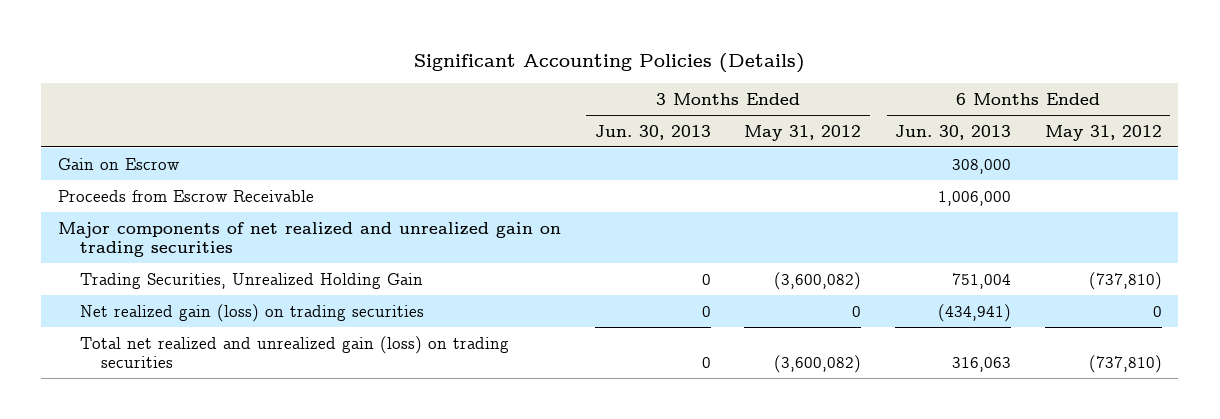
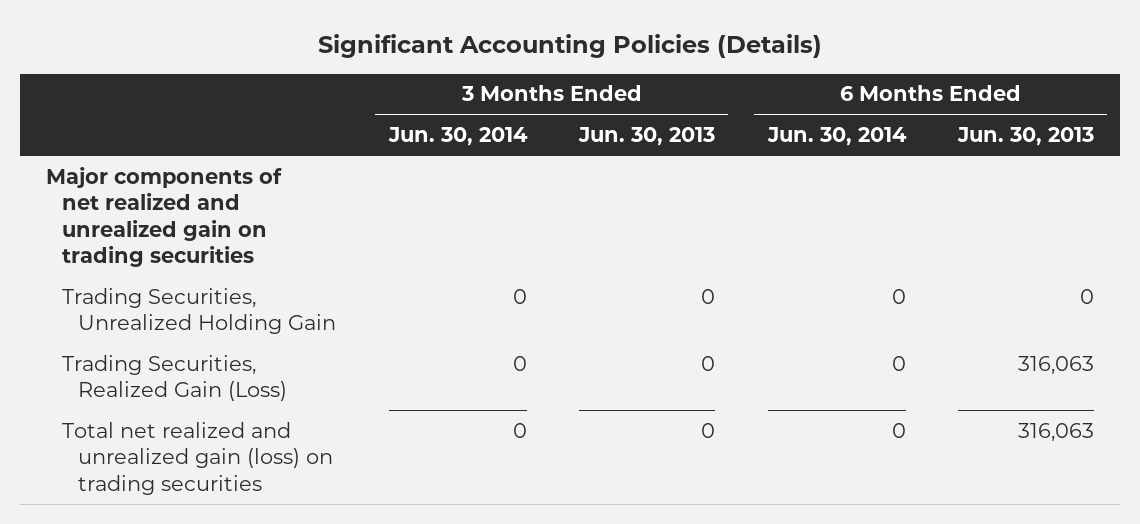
[744,124,862,141] May 31, 2012 -> none
[1044,124,1162,141] May 31, 2012 -> none
none -> [387,127,528,147] Jun. 30, 2014
none -> [766,127,907,147] Jun. 30, 2014
[58,157,181,170] Gain on Escrow -> none
[58,189,315,202] Proceeds from Escrow Receivable -> none
[952,272,1012,289] 751,004 -> [1080,288,1095,304] 0
[79,303,424,322] Net realized gain (loss) on trading securities -> [62,354,288,402] Trading Securities, Realized Gain (Loss)
[938,303,1012,322] (434,941) -> [1018,355,1095,375] 316,063

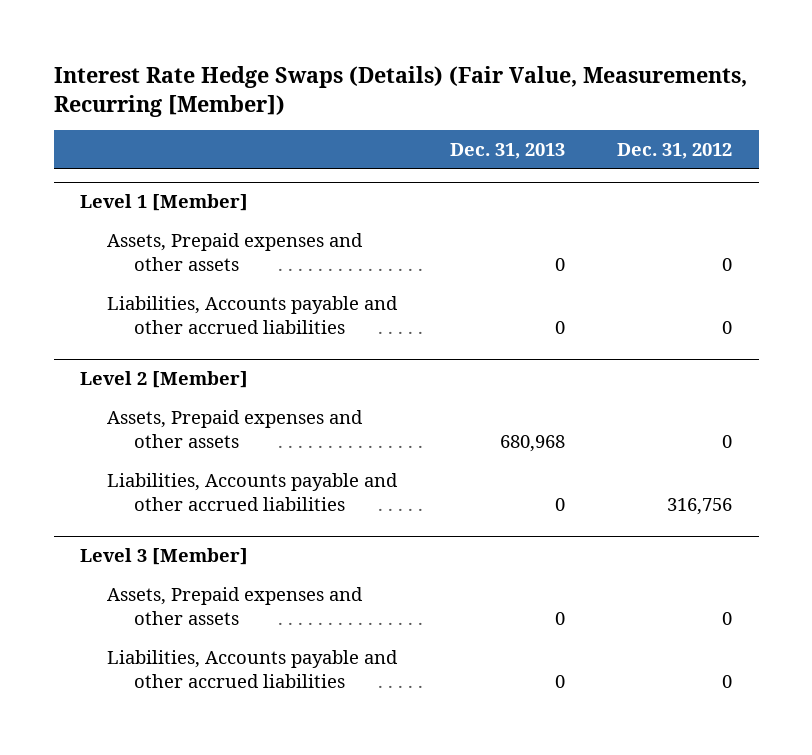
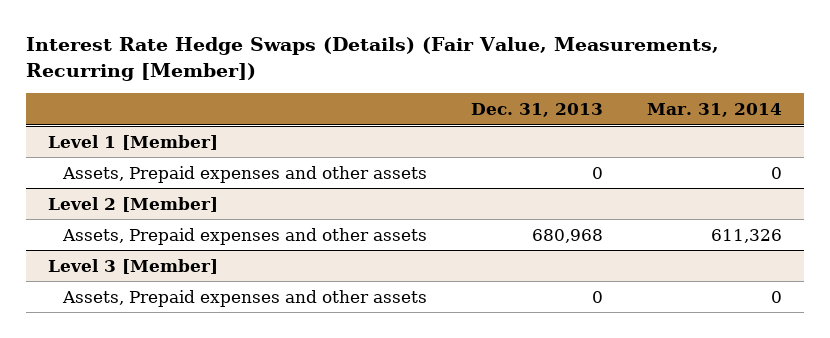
[617,143,733,160] Dec. 31, 2012 -> none
none -> [647,103,783,118] Mar. 31, 2014
[106,296,398,335] Liabilities, Accounts payable and other accrued liabilities -> none
[106,473,398,512] Liabilities, Accounts payable and other accrued liabilities -> none
[106,650,398,689] Liabilities, Accounts payable and other accrued liabilities -> none

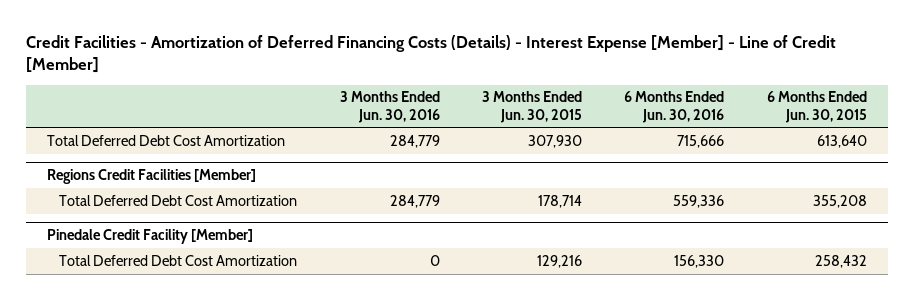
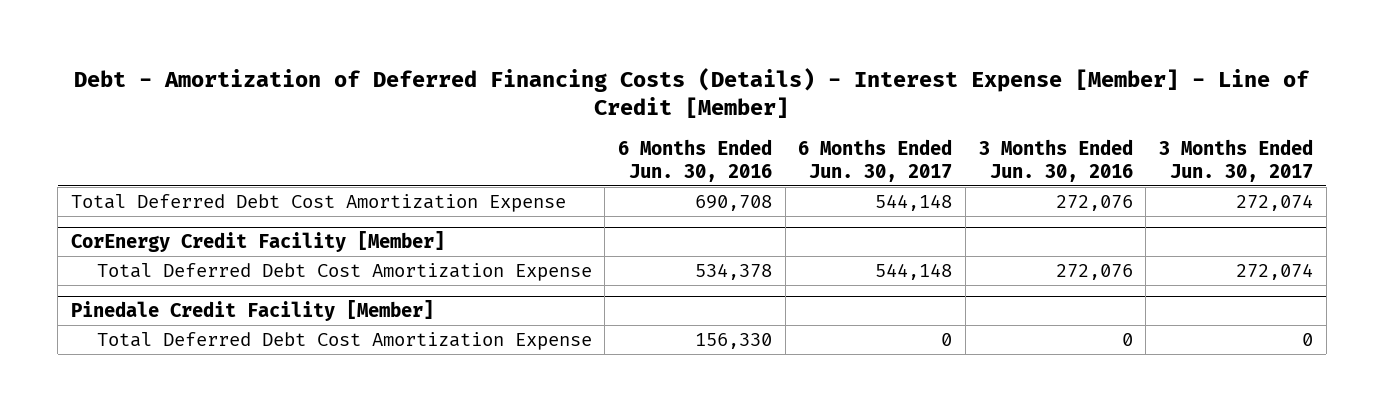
[25,34,836,74] Credit Facilities - Amortization of Deferred Financing Costs (Details) - Interest Expense [Member] - Line of Credit [Member] -> [73,67,1310,119] Debt - Amortization of Deferred Financing Costs (Details) - Interest Expense [Member] - Line of Credit [Member]
[482,91,583,123] 3 Months Ended Jun. 30, 2015 -> none
[766,91,867,123] 6 Months Ended Jun. 30, 2015 -> none
none -> [798,139,953,182] 6 Months Ended Jun. 30, 2017
none -> [1159,139,1314,182] 3 Months Ended Jun. 30, 2017
[46,134,285,146] Total Deferred Debt Cost Amortization -> [70,194,566,213] Total Deferred Debt Cost Amortization Expense
[389,134,440,148] 284,779 -> [1055,195,1133,212] 272,076
[677,134,725,148] 715,666 -> [694,195,772,212] 690,708
[46,169,256,185] Regions Credit Facilities [Member] -> [70,231,445,253] CorEnergy Credit Facility [Member]
[59,194,298,206] Total Deferred Debt Cost Amortization -> [96,263,592,282] Total Deferred Debt Cost Amortization Expense
[389,194,440,208] 284,779 -> [1055,264,1133,281] 272,076
[673,194,725,208] 559,336 -> [694,263,772,281] 534,378
[59,254,298,266] Total Deferred Debt Cost Amortization -> [96,332,592,351] Total Deferred Debt Cost Amortization Expense

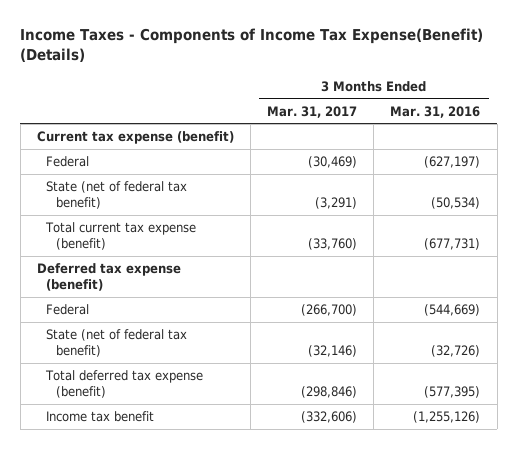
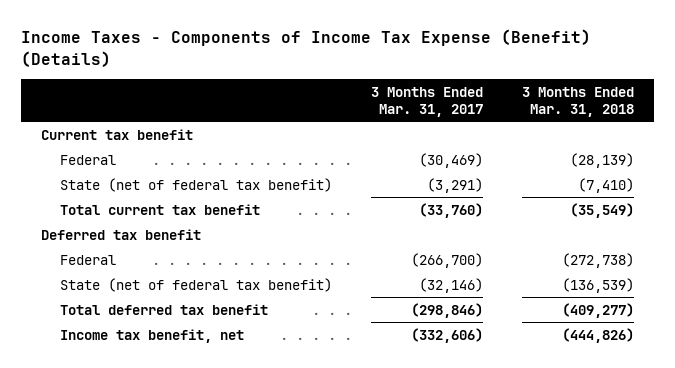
[20,28,484,63] Income Taxes - Components of Income Tax Expense(Benefit) (Details) -> [21,29,592,68] Income Taxes - Components of Income Tax Expense (Benefit) (Details)
[390,105,481,118] Mar. 31, 2016 -> none
none -> [522,86,635,117] 3 Months Ended Mar. 31, 2018
[37,131,235,145] Current tax expense (benefit) -> [40,128,193,140] Current tax benefit
[45,222,197,250] Total current tax expense (benefit) -> [60,203,261,215] Total current tax benefit
[37,263,182,291] Deferred tax expense (benefit) -> [40,228,201,240] Deferred tax benefit
[45,370,204,398] Total deferred tax expense (benefit) -> [60,303,269,315] Total deferred tax benefit
[46,411,155,423] Income tax benefit -> [60,328,245,343] Income tax benefit, net

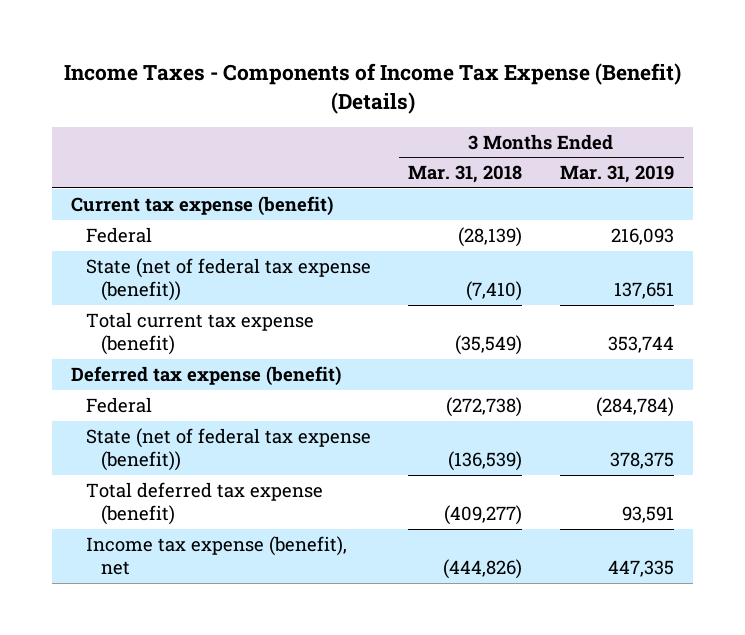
[371,86,484,117] 3 Months Ended Mar. 31, 2017 -> none
none -> [560,165,675,184] Mar. 31, 2019
[40,128,193,140] Current tax benefit -> [70,195,333,216] Current tax expense (benefit)
[60,177,333,192] State (net of federal tax benefit) -> [85,257,371,302] State (net of federal tax expense (benefit))
[60,203,261,215] Total current tax benefit -> [85,311,314,356] Total current tax expense (benefit)
[40,228,201,240] Deferred tax benefit -> [70,365,341,386] Deferred tax expense (benefit)
[60,277,333,292] State (net of federal tax benefit) -> [85,427,371,472] State (net of federal tax expense (benefit))
[60,303,269,315] Total deferred tax benefit -> [85,481,323,526] Total deferred tax expense (benefit)
[60,328,245,343] Income tax benefit, net -> [85,535,347,576] Income tax expense (benefit), net

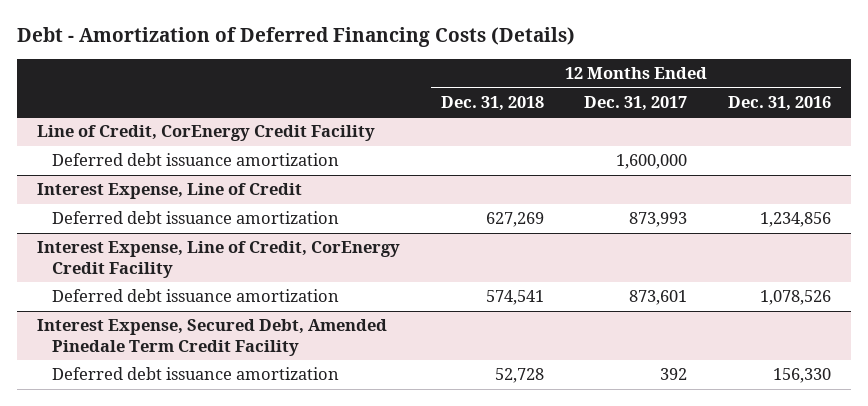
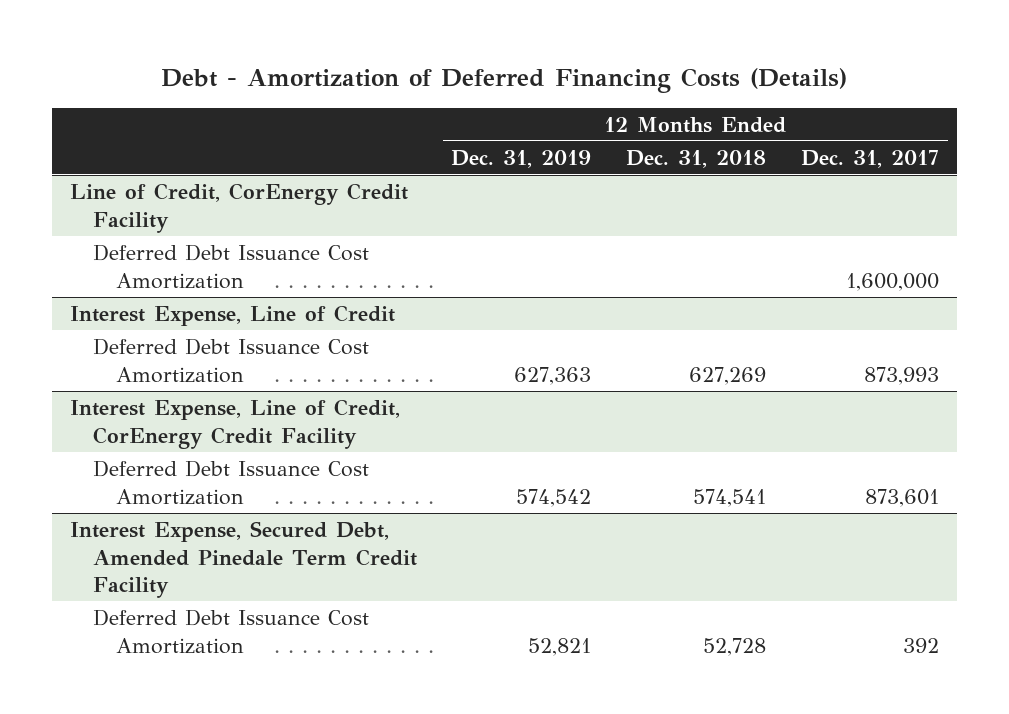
[727,95,831,111] Dec. 31, 2016 -> none
none -> [451,149,592,168] Dec. 31, 2019
[52,153,340,167] Deferred debt issuance amortization -> [92,244,369,289] Deferred Debt Issuance Cost Amortization
[52,211,340,225] Deferred debt issuance amortization -> [92,338,369,383] Deferred Debt Issuance Cost Amortization
[52,289,340,303] Deferred debt issuance amortization -> [92,460,369,505] Deferred Debt Issuance Cost Amortization
[52,367,340,381] Deferred debt issuance amortization -> [92,609,369,654] Deferred Debt Issuance Cost Amortization

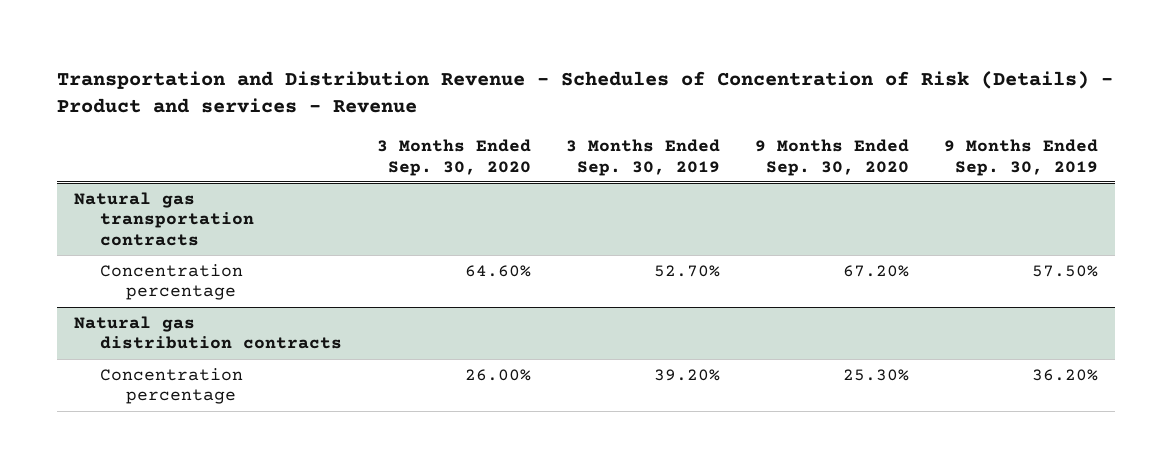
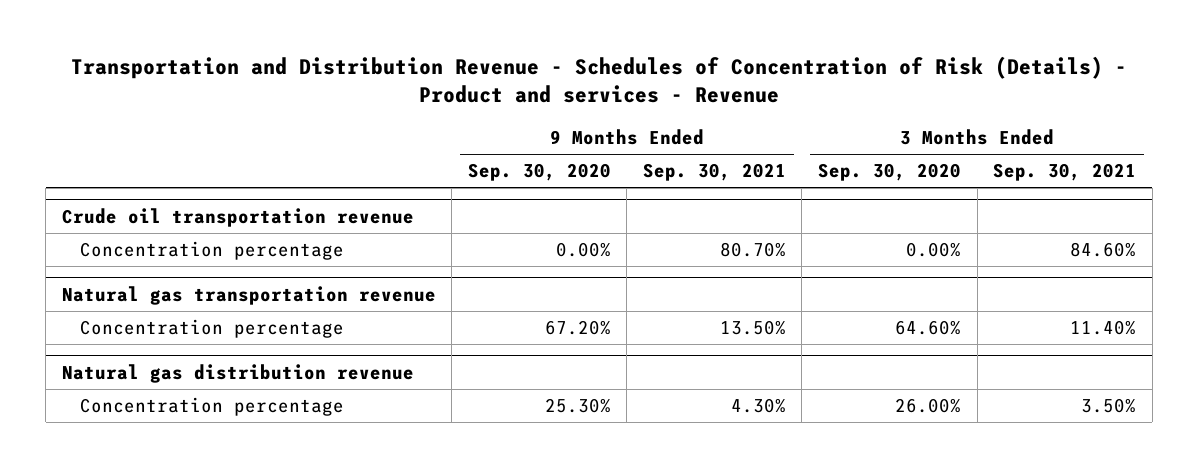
[565,138,720,176] 3 Months Ended Sep. 30, 2019 -> none
[943,138,1098,176] 9 Months Ended Sep. 30, 2019 -> none
none -> [642,163,786,182] Sep. 30, 2021
none -> [993,163,1137,182] Sep. 30, 2021
none -> [61,207,414,227] Crude oil transportation revenue
none -> [80,241,345,261] Concentration percentage
[74,191,255,247] Natural gas transportation contracts -> [61,285,436,305] Natural gas transportation revenue
[74,315,343,350] Natural gas distribution contracts -> [61,363,414,383] Natural gas distribution revenue

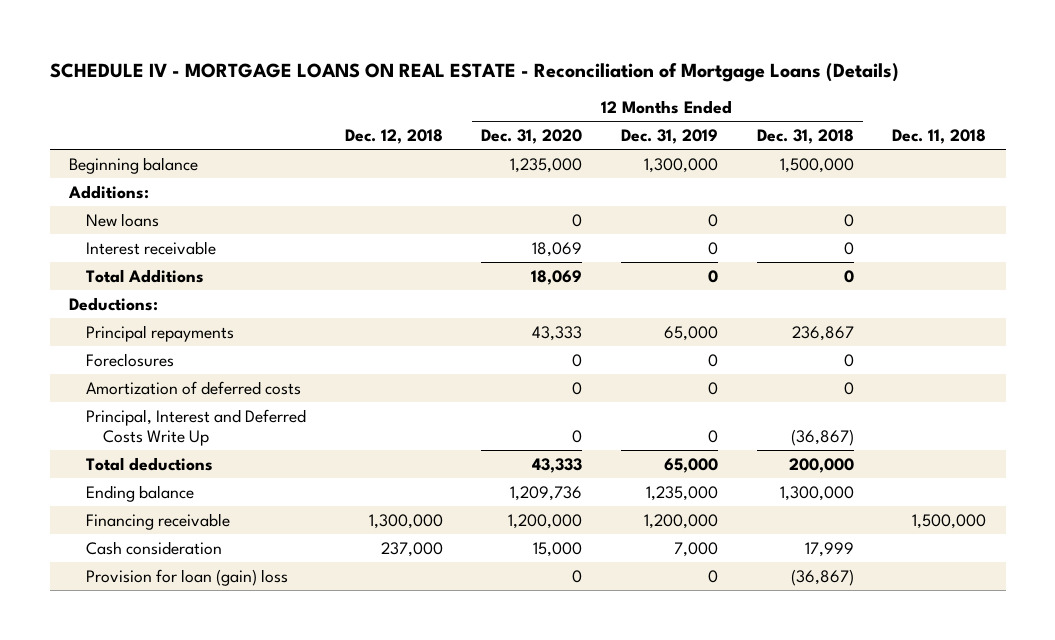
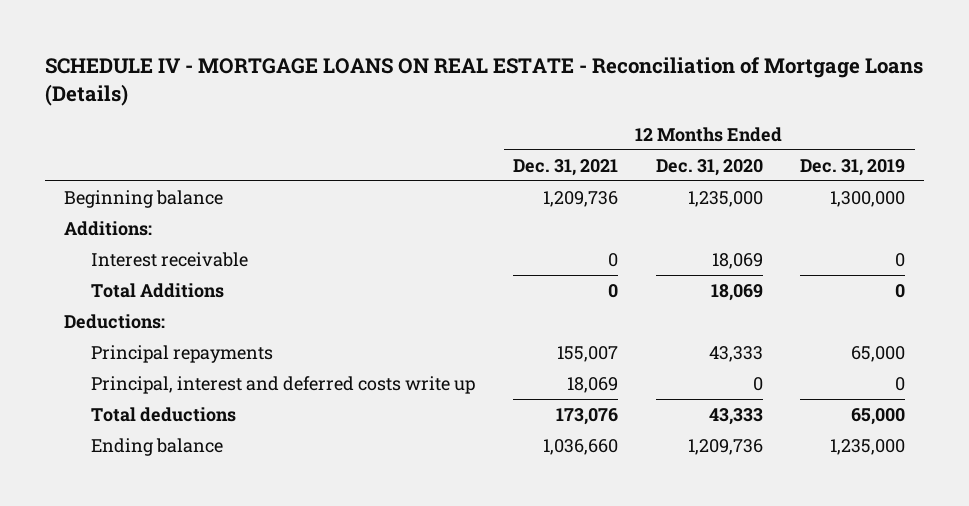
[344,129,443,145] Dec. 12, 2018 -> none
[756,129,854,145] Dec. 31, 2018 -> none
[892,129,987,145] Dec. 11, 2018 -> none
none -> [512,158,618,176] Dec. 31, 2021
[85,212,159,227] New loans -> none
[85,352,174,367] Foreclosures -> none
[85,380,301,395] Amortization of deferred costs -> none
[85,408,306,446] Principal, Interest and Deferred Costs Write Up -> [91,375,476,394] Principal, interest and deferred costs write up
[85,512,230,530] Financing receivable -> none
[85,540,222,555] Cash consideration -> none
[85,568,288,586] Provision for loan (gain) loss -> none

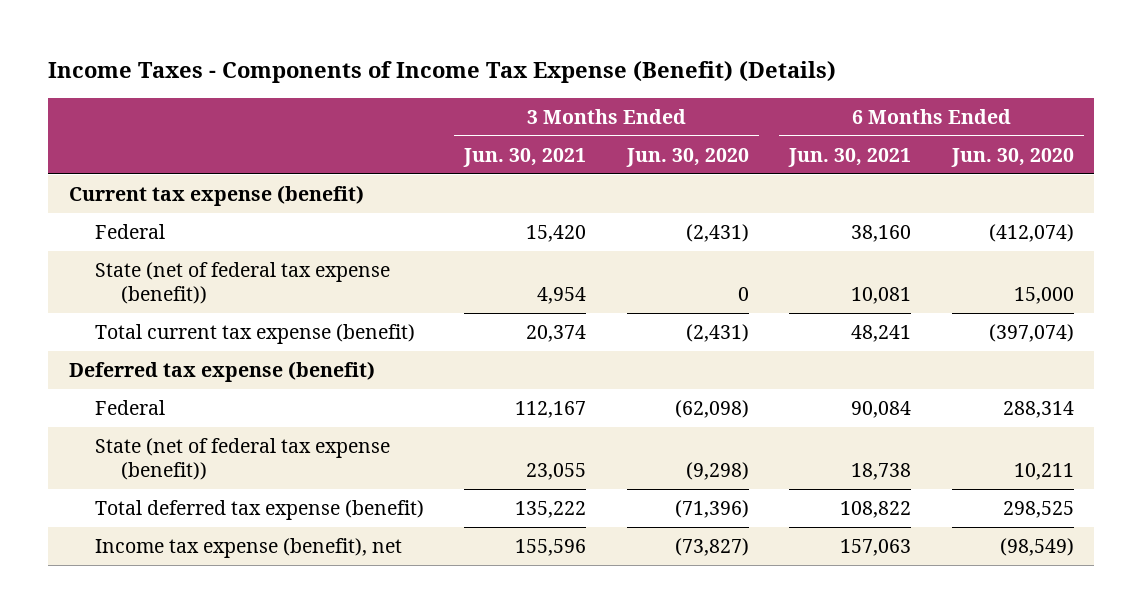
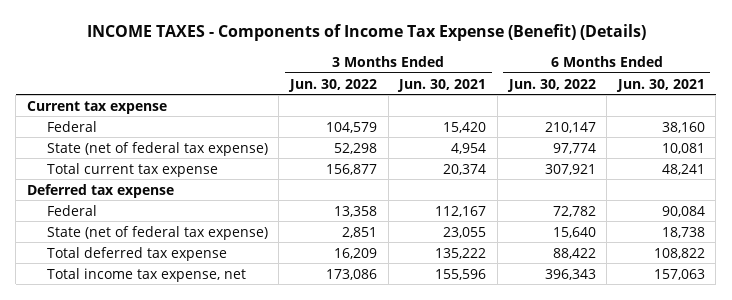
[48,61,837,84] Income Taxes - Components of Income Tax Expense (Benefit) (Details) -> [86,24,646,42] INCOME TAXES - Components of Income Tax Expense (Benefit) (Details)
[625,147,749,167] Jun. 30, 2020 -> none
[950,147,1074,167] Jun. 30, 2020 -> none
none -> [288,78,378,92] Jun. 30, 2022
none -> [506,78,596,92] Jun. 30, 2022
[68,184,364,206] Current tax expense (benefit) -> [26,100,167,114] Current tax expense
[94,261,390,304] State (net of federal tax expense (benefit)) -> [46,141,268,156] State (net of federal tax expense)
[94,323,415,344] Total current tax expense (benefit) -> [46,162,218,177] Total current tax expense
[68,360,375,382] Deferred tax expense (benefit) -> [26,183,174,198] Deferred tax expense
[94,437,390,480] State (net of federal tax expense (benefit)) -> [46,225,268,240] State (net of federal tax expense)
[94,499,424,520] Total deferred tax expense (benefit) -> [46,246,227,261] Total deferred tax expense
[94,537,402,558] Income tax expense (benefit), net -> [46,267,246,282] Total income tax expense, net

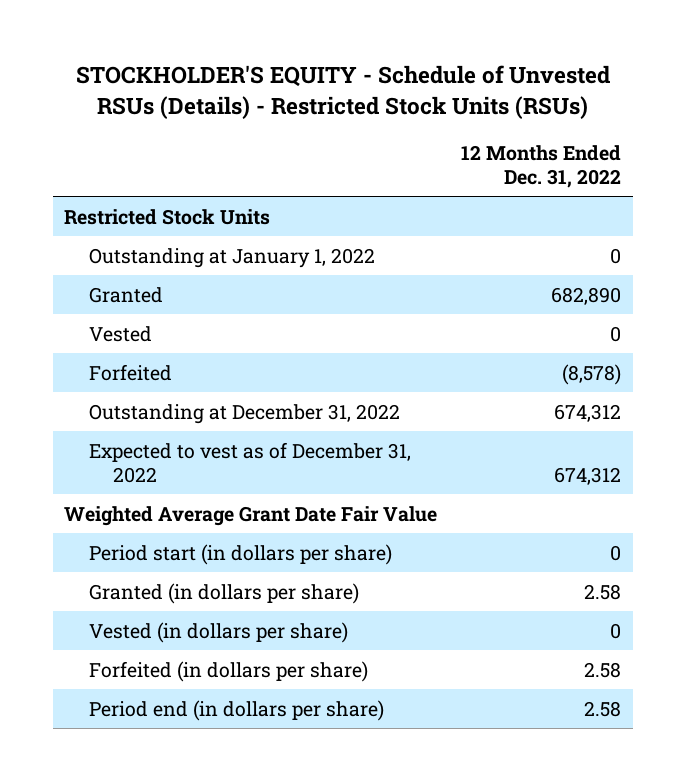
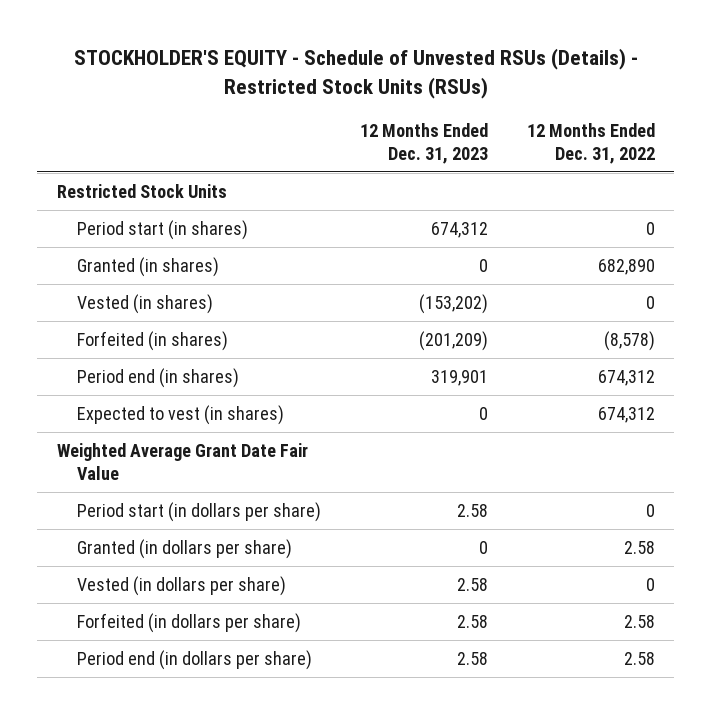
none -> [359,122,488,164] 12 Months Ended Dec. 31, 2023
[88,247,375,268] Outstanding at January 1, 2022 -> [76,219,248,240] Period start (in shares)
[88,286,163,303] Granted -> [76,256,219,277] Granted (in shares)
[88,325,152,342] Vested -> [76,293,213,314] Vested (in shares)
[88,363,172,381] Forfeited -> [76,330,228,351] Forfeited (in shares)
[88,403,400,424] Outstanding at December 31, 2022 -> [76,367,239,388] Period end (in shares)
[88,441,411,483] Expected to vest as of December 31, 2022 -> [76,404,284,425] Expected to vest (in shares)

